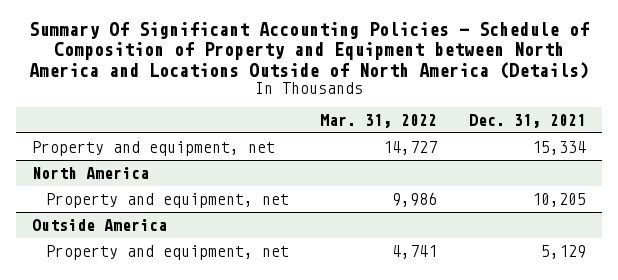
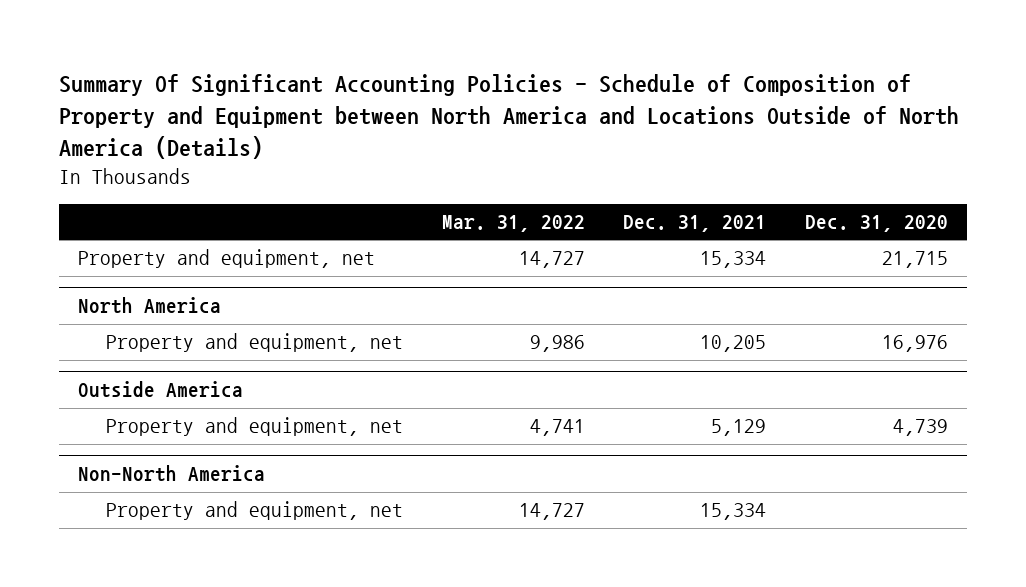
none -> [804,215,948,233] Dec. 31, 2020
none -> [78,465,266,483] Non-North America
none -> [106,501,404,521] Property and equipment, net

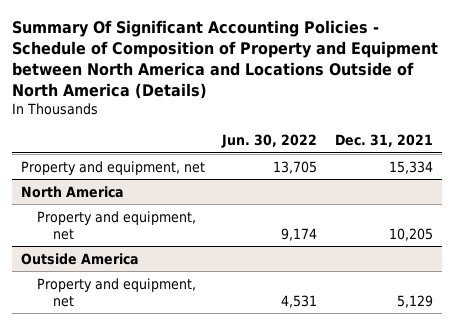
[441,215,585,233] Mar. 31, 2022 -> none
[804,215,948,233] Dec. 31, 2020 -> none
none -> [221,133,318,148] Jun. 30, 2022
[78,465,266,483] Non-North America -> none
[106,501,404,521] Property and equipment, net -> none

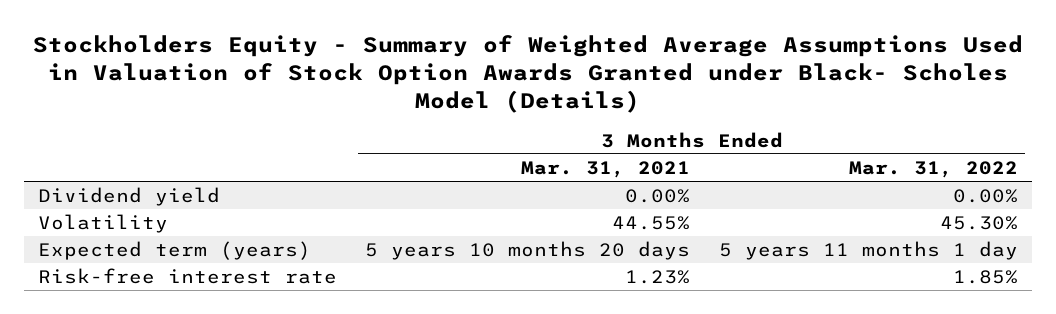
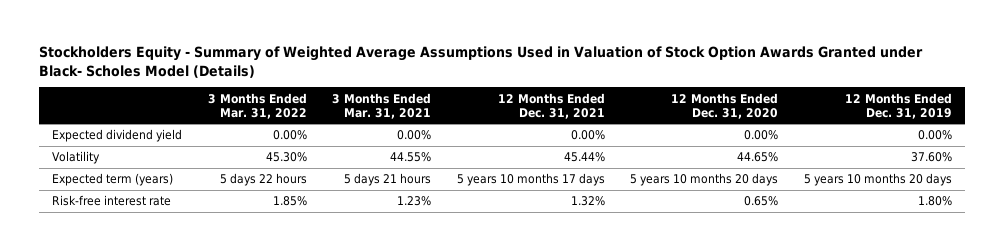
none -> [497,92,605,119] 12 Months Ended Dec. 31, 2021
none -> [671,92,779,119] 12 Months Ended Dec. 31, 2020
none -> [845,92,953,119] 12 Months Ended Dec. 31, 2019
[37,187,220,207] Dividend yield -> [51,129,182,143] Expected dividend yield
[365,241,691,261] 5 years 10 months 20 days -> [344,173,432,187] 5 days 21 hours
[719,241,1019,261] 5 years 11 months 1 day -> [219,173,307,187] 5 days 22 hours

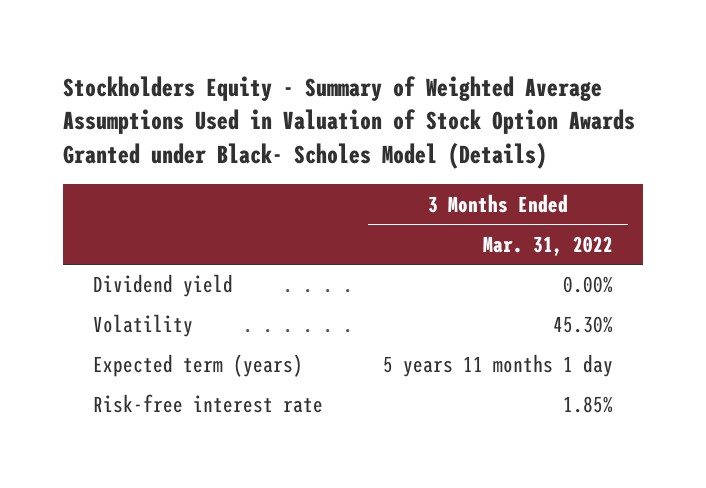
[332,92,432,119] 3 Months Ended Mar. 31, 2021 -> none
[497,92,605,119] 12 Months Ended Dec. 31, 2021 -> none
[671,92,779,119] 12 Months Ended Dec. 31, 2020 -> none
[845,92,953,119] 12 Months Ended Dec. 31, 2019 -> none
[51,129,182,143] Expected dividend yield -> [93,274,234,298] Dividend yield
[219,173,307,187] 5 days 22 hours -> [382,354,613,378] 5 years 11 months 1 day

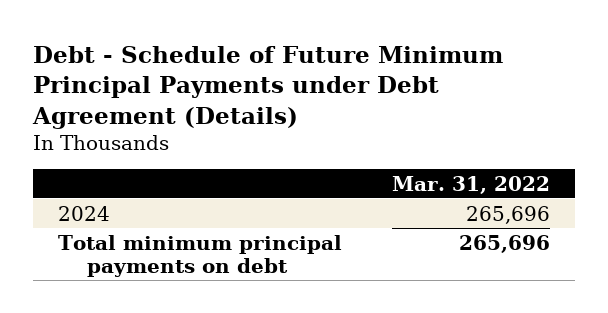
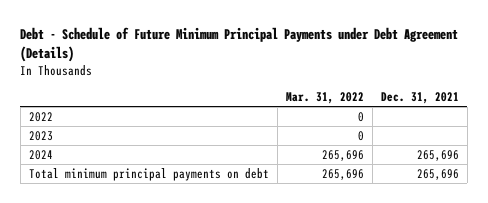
none -> [380,91,459,104] Dec. 31, 2021
none -> [28,111,53,122] 2022
none -> [28,130,53,141] 2023

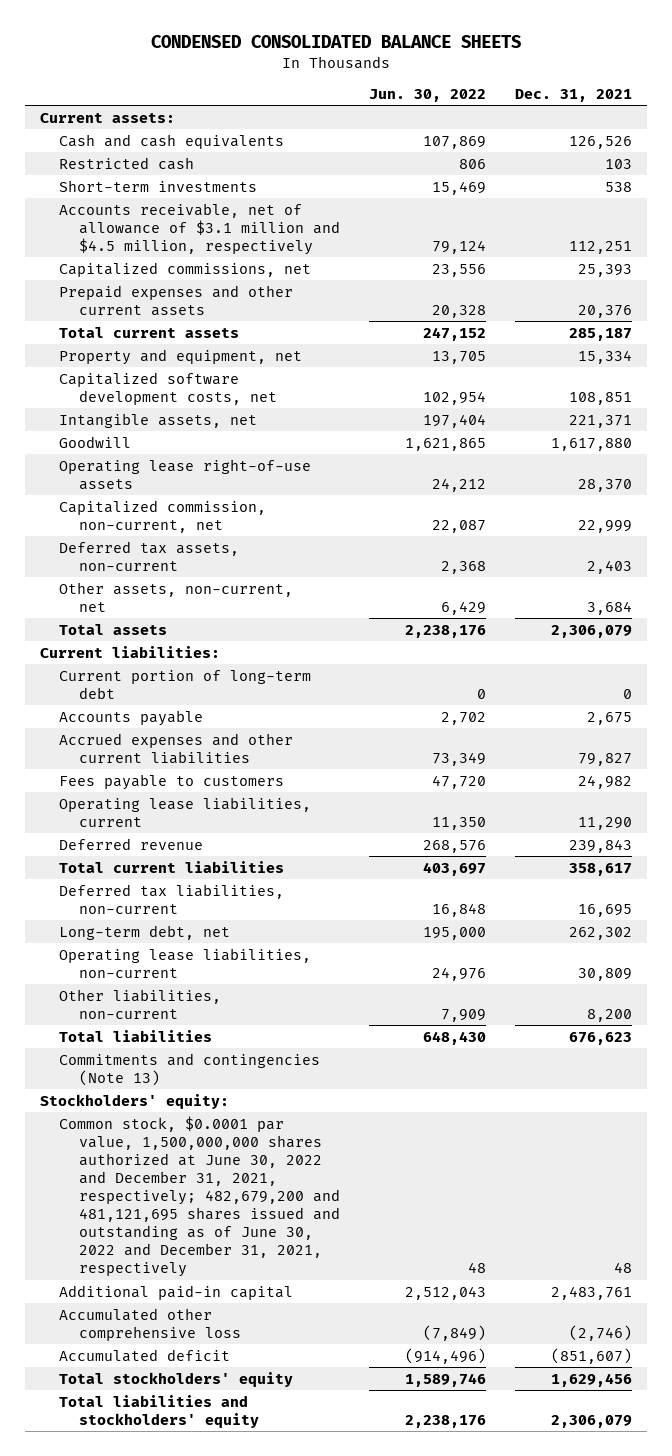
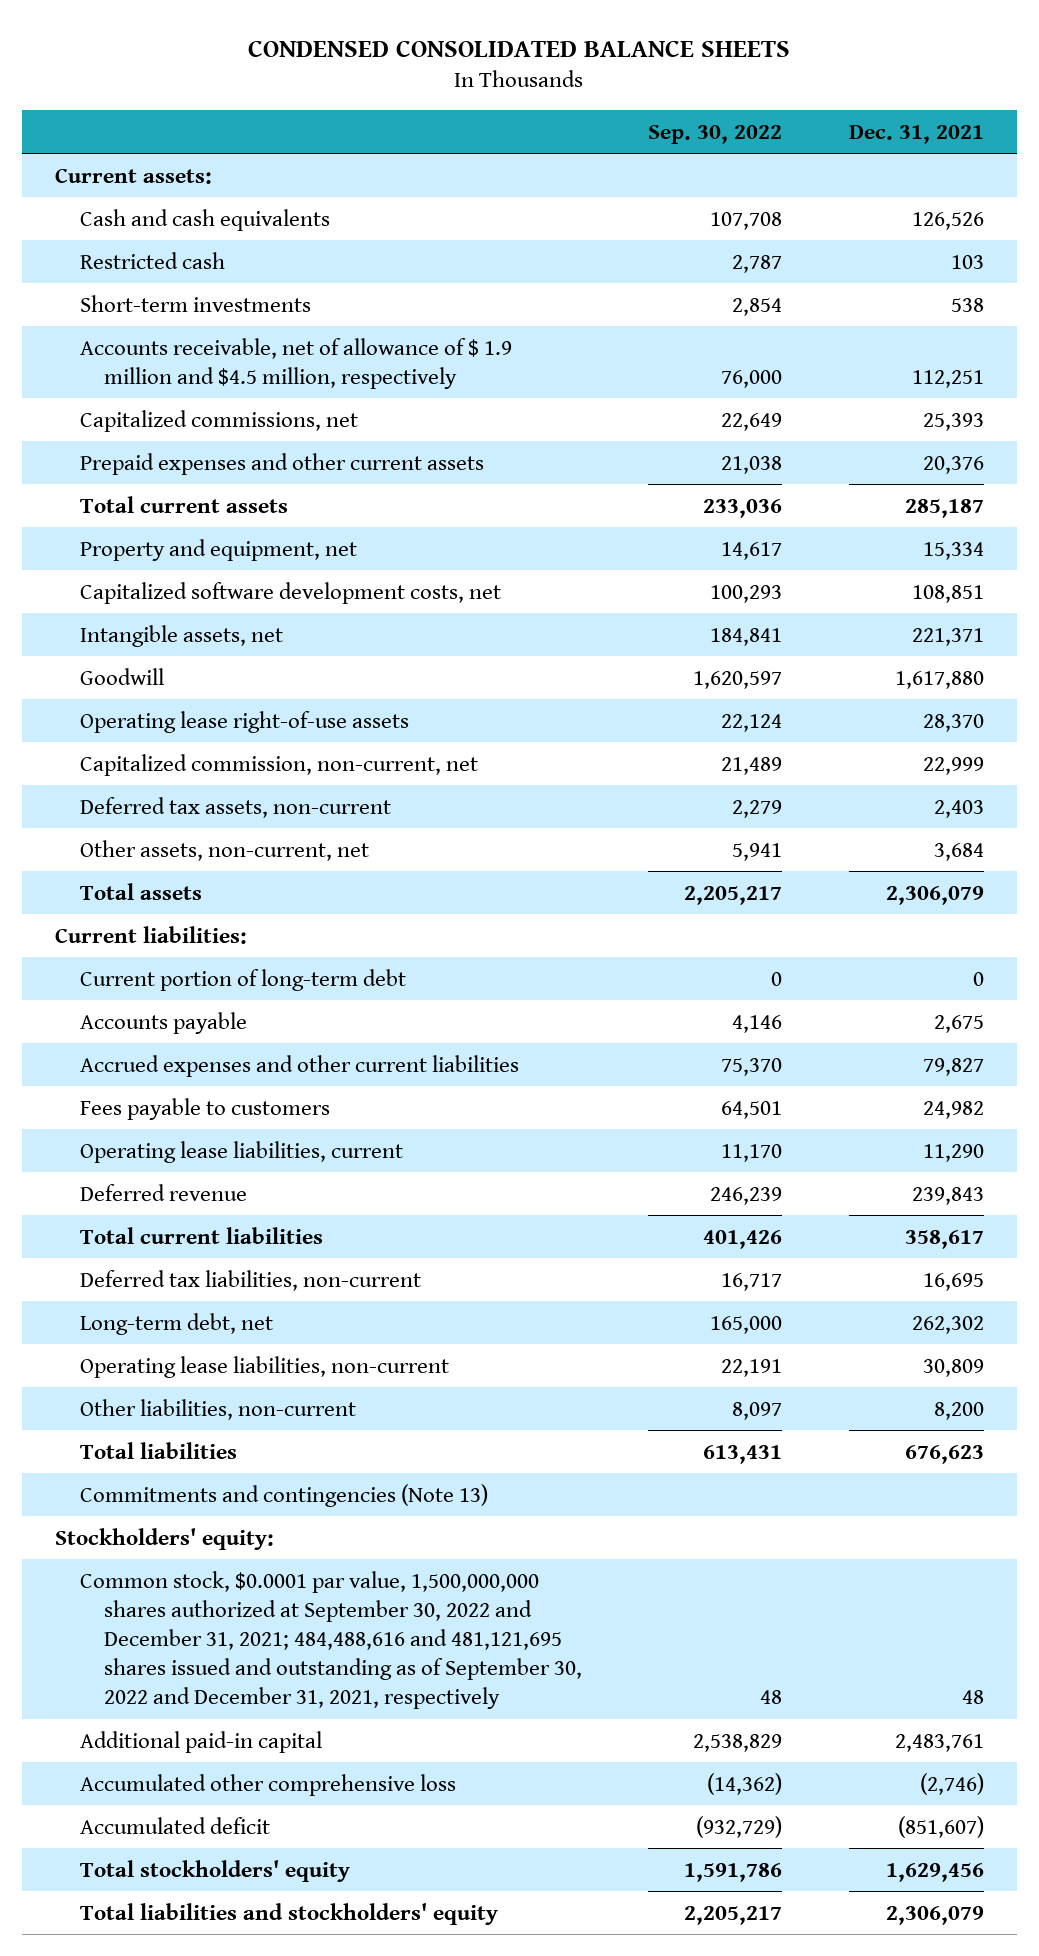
[369,88,487,102] Jun. 30, 2022 -> none
none -> [648,124,783,144] Sep. 30, 2022
[59,202,340,255] Accounts receivable, net of allowance of $3.1 million and $4.5 million, respectively -> [79,337,512,389] Accounts receivable, net of allowance of $ 1.9 million and $4.5 million, respectively
[59,1115,340,1278] Common stock, $0.0001 par value, 1,500,000,000 shares authorized at June 30, 2022 and December 31, 2021, respectively; 482,679,200 and 481,121,695 shares issued and outstanding as of June 30, 2022 and December 31, 2021, respectively -> [79,1570,582,1710] Common stock, $0.0001 par value, 1,500,000,000 shares authorized at September 30, 2022 and December 31, 2021; 484,488,616 and 481,121,695 shares issued and outstanding as of September 30, 2022 and December 31, 2021, respectively

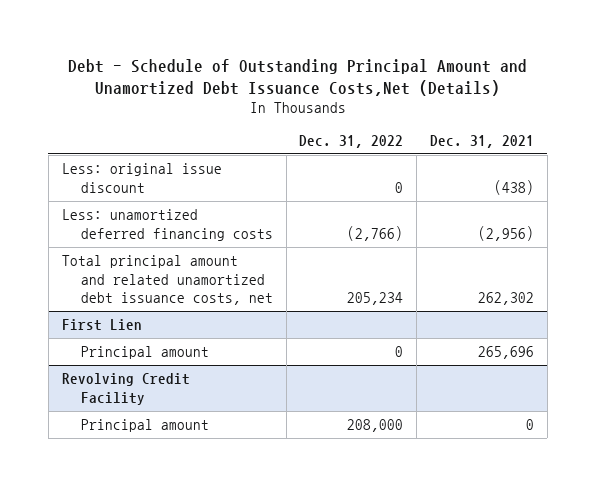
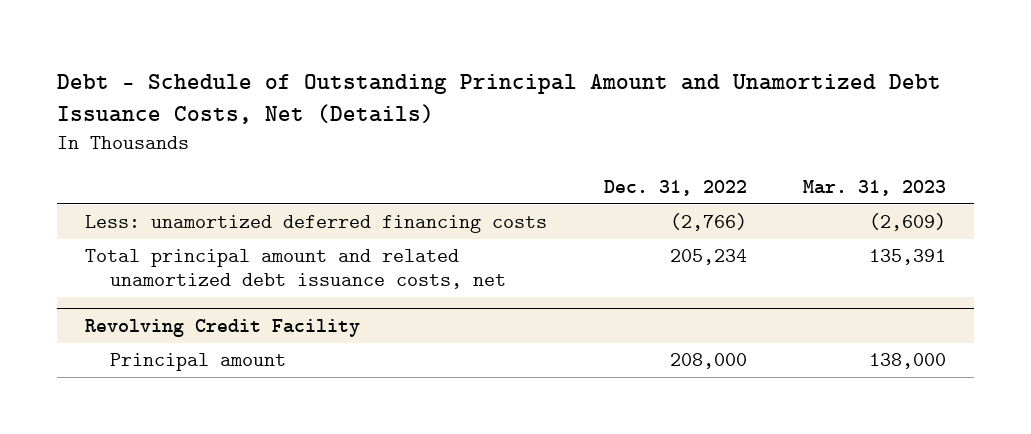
[67,58,527,96] Debt - Schedule of Outstanding Principal Amount and Unamortized Debt Issuance Costs,Net (Details) -> [56,73,941,124] Debt - Schedule of Outstanding Principal Amount and Unamortized Debt Issuance Costs, Net (Details)
[430,134,535,148] Dec. 31, 2021 -> none
none -> [803,179,947,196] Mar. 31, 2023
[61,163,222,193] Less: original issue discount -> none
[61,319,142,332] First Lien -> none
[80,346,209,360] Principal amount -> none

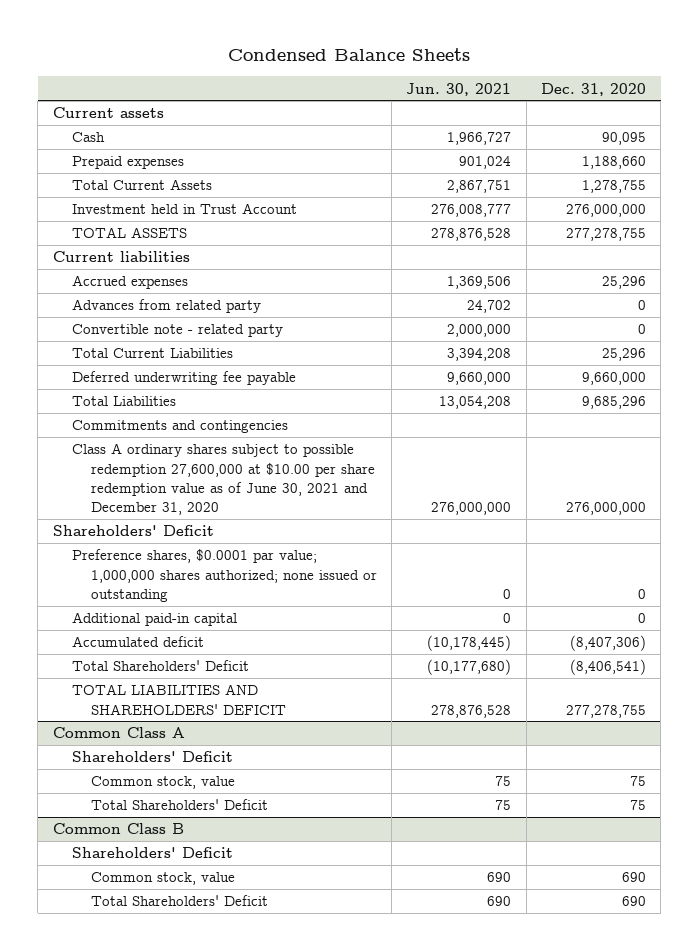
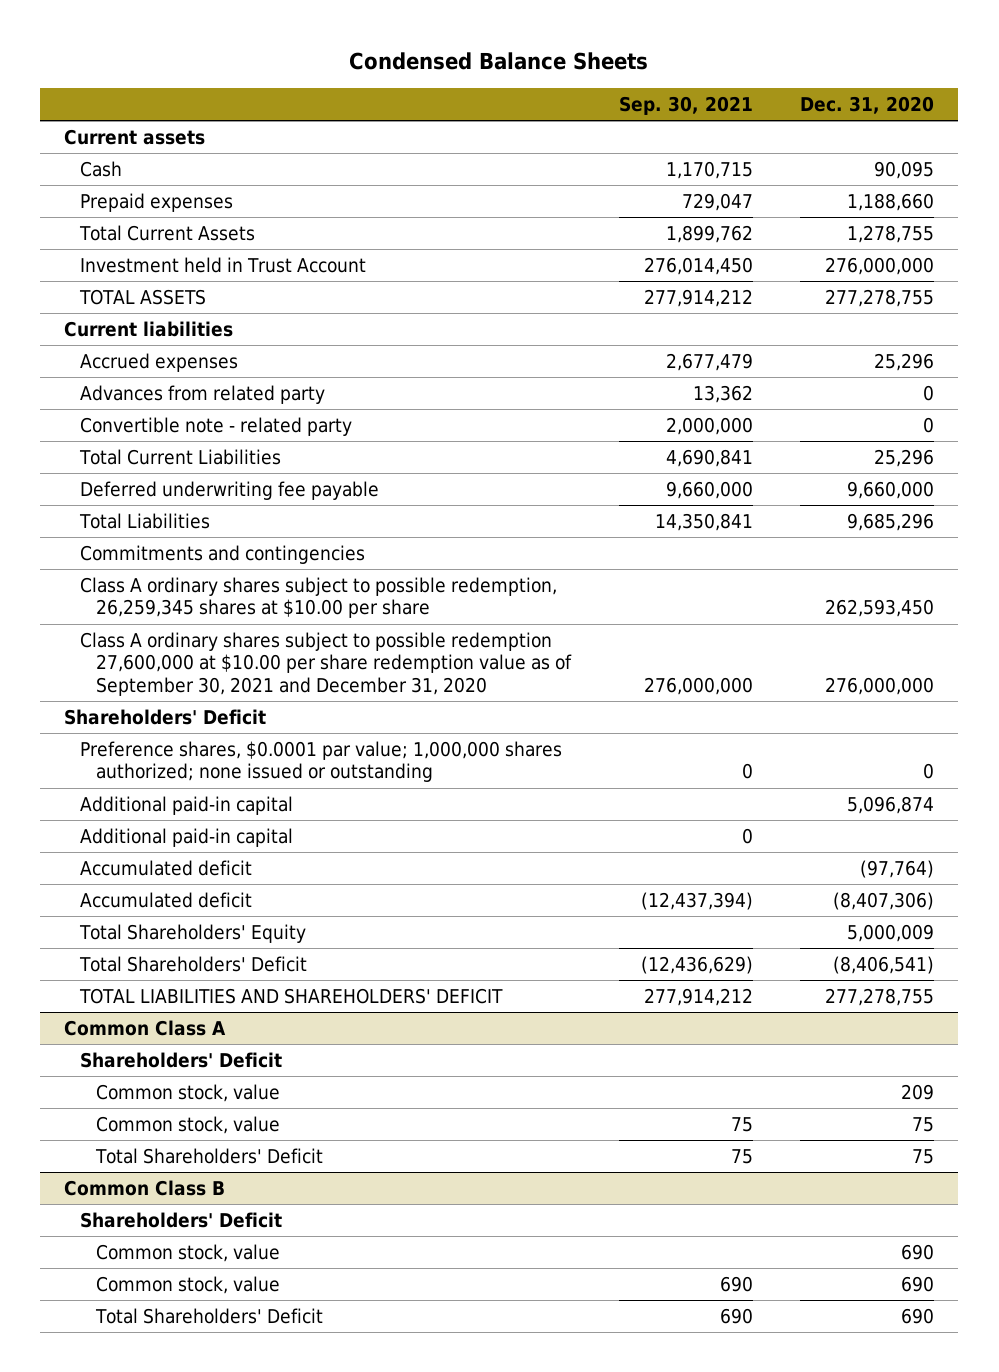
[406,82,512,96] Jun. 30, 2021 -> none
none -> [618,95,753,115] Sep. 30, 2021
none -> [79,576,557,619] Class A ordinary shares subject to possible redemption, 26,259,345 shares at $10.00 per share
[71,443,375,516] Class A ordinary shares subject to possible redemption 27,600,000 at $10.00 per share redemption value as of June 30, 2021 and December 31, 2020 -> [79,631,572,696] Class A ordinary shares subject to possible redemption 27,600,000 at $10.00 per share redemption value as of September 30, 2021 and December 31, 2020
[637,613,646,624] 0 -> [847,795,935,814] 5,096,874
none -> [79,827,293,847] Additional paid-in capital
none -> [79,859,252,876] Accumulated deficit
none -> [78,923,306,943] Total Shareholders' Equity
none -> [95,1083,280,1102] Common stock, value
none -> [95,1275,280,1294] Common stock, value

